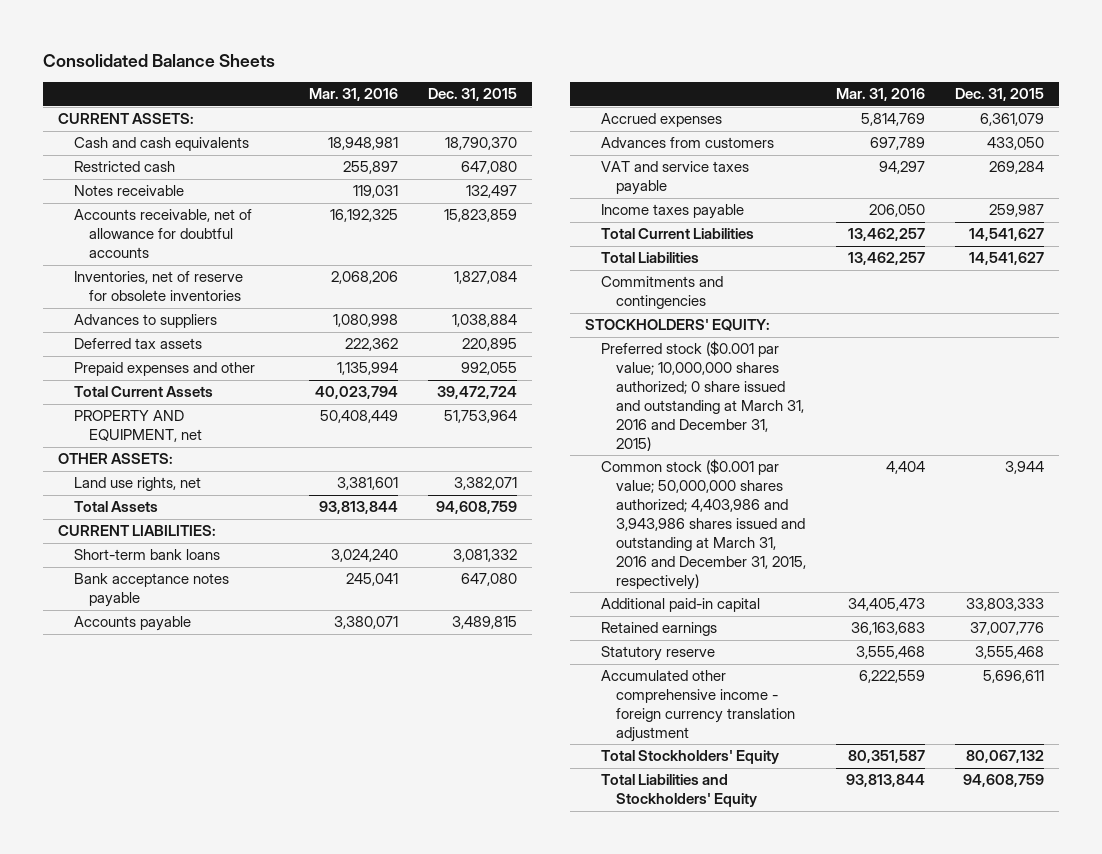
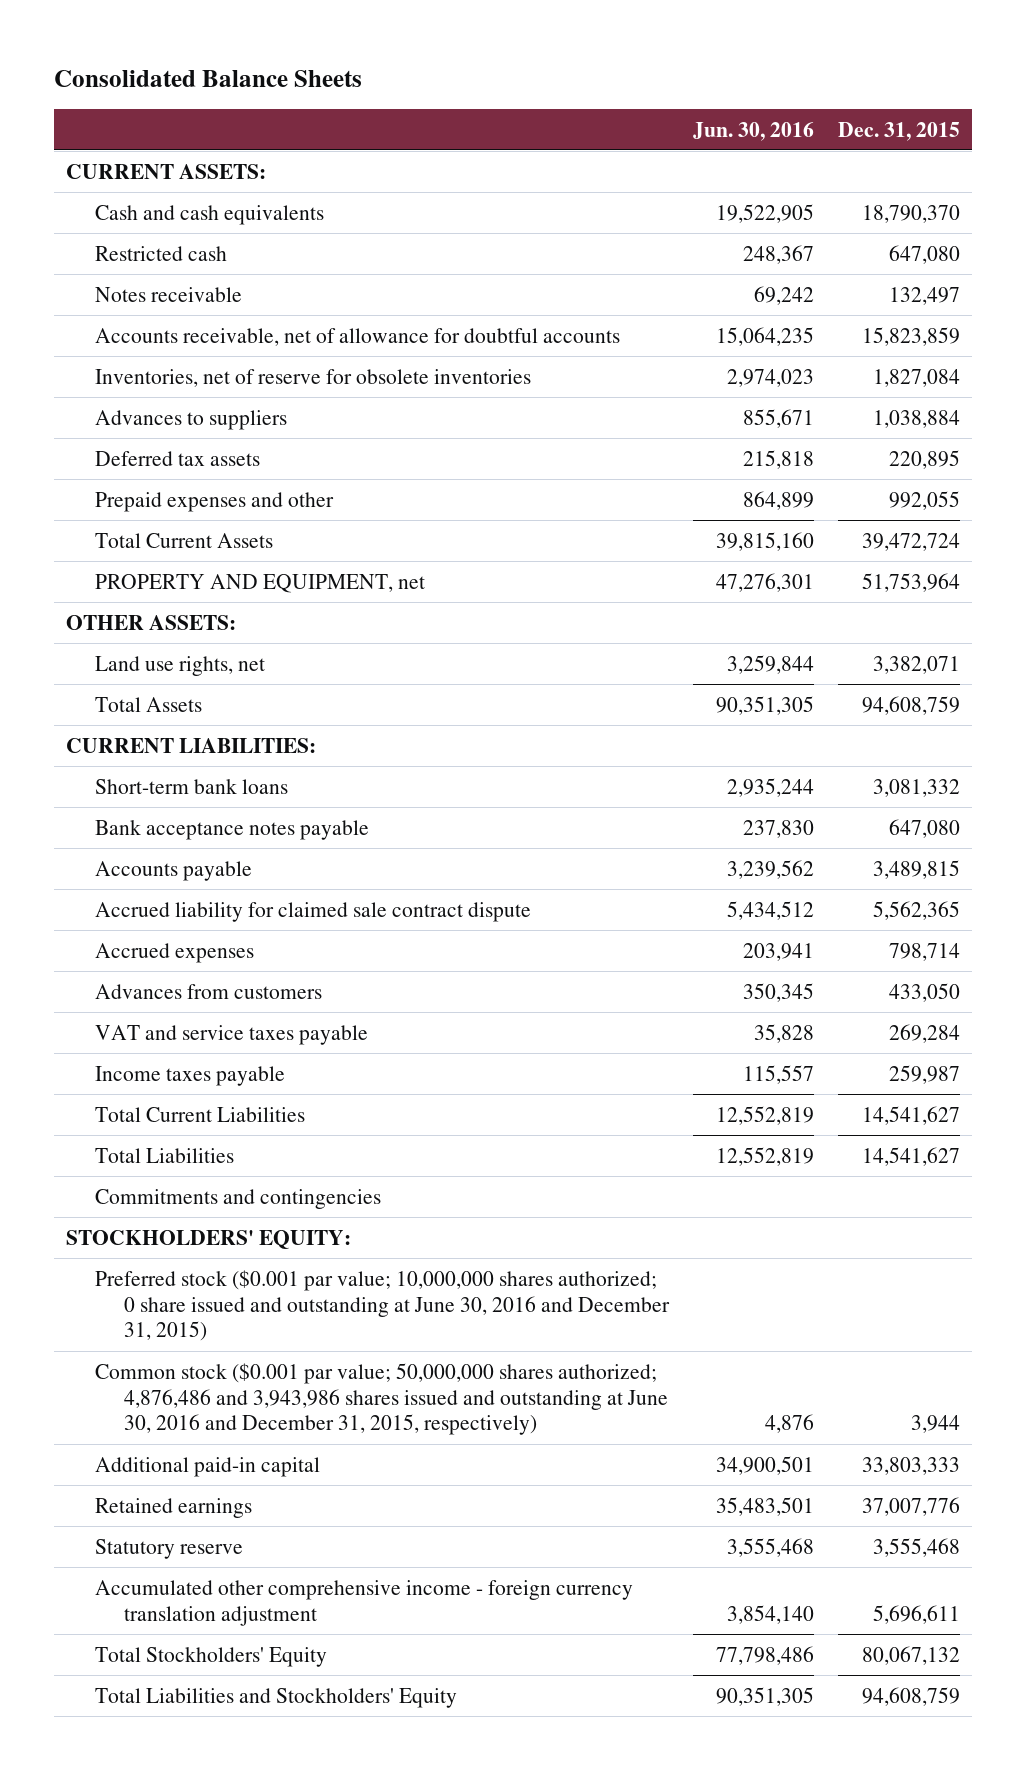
[309,88,399,102] Mar. 31, 2016 -> none
none -> [692,121,814,141] Jun. 30, 2016
none -> [94,901,531,922] Accrued liability for claimed sale contract dispute
[980,113,1045,127] 6,361,079 -> [889,942,961,961] 798,714
[600,341,805,451] Preferred stock ($0.001 par value; 10,000,000 shares authorized; 0 share issued and outstanding at March 31, 2016 and December 31, 2015) -> [94,1269,670,1342] Preferred stock ($0.001 par value; 10,000,000 shares authorized; 0 share issued and outstanding at June 30, 2016 and December 31, 2015)
[600,459,807,590] Common stock ($0.001 par value; 50,000,000 shares authorized; 4,403,986 and 3,943,986 shares issued and outstanding at March 31, 2016 and December 31, 2015, respectively) -> [94,1362,668,1436] Common stock ($0.001 par value; 50,000,000 shares authorized; 4,876,486 and 3,943,986 shares issued and outstanding at June 30, 2016 and December 31, 2015, respectively)

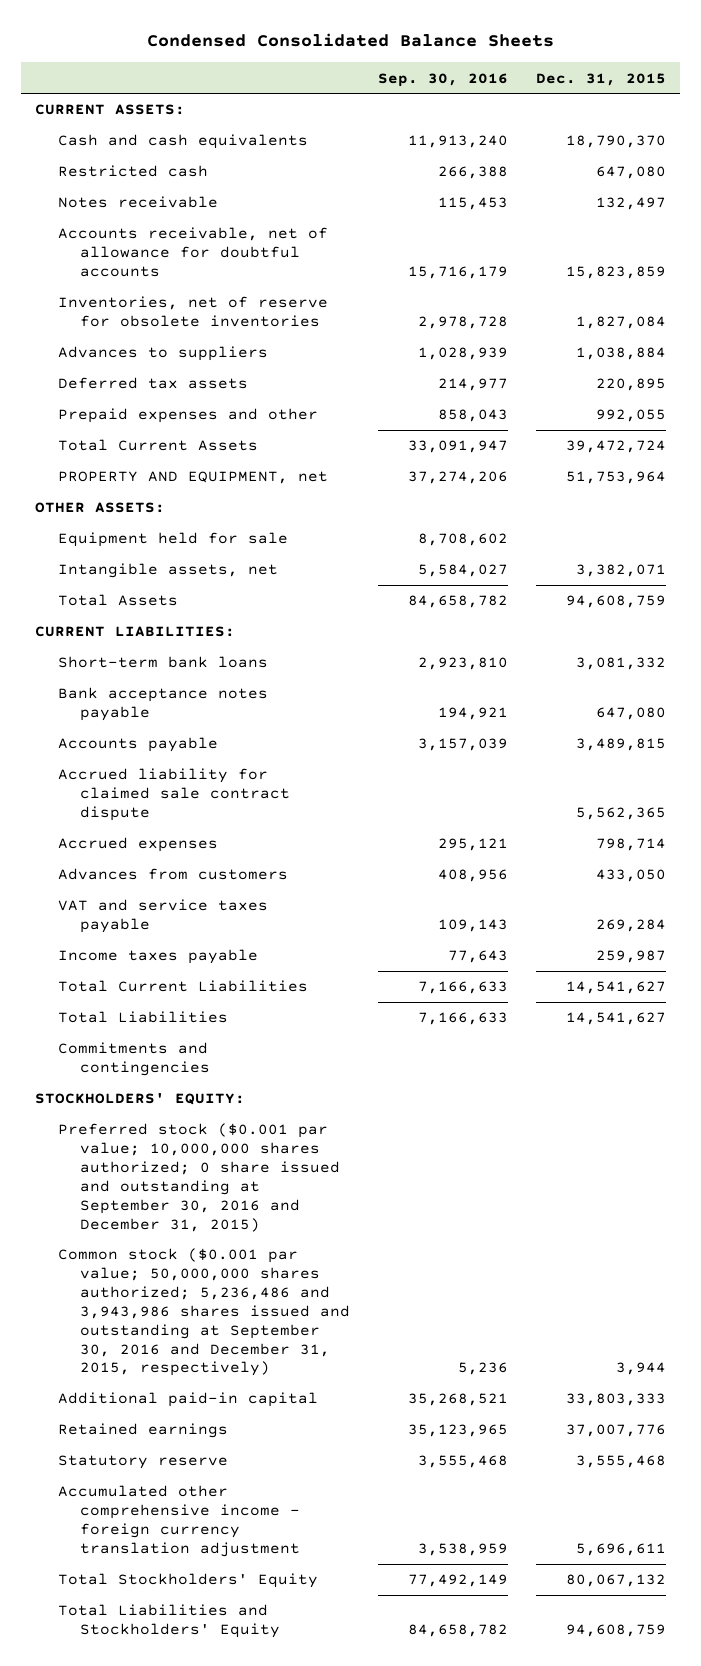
[53,70,362,88] Consolidated Balance Sheets -> [146,33,554,48] Condensed Consolidated Balance Sheets
[692,121,814,141] Jun. 30, 2016 -> none
none -> [377,72,508,87] Sep. 30, 2016
none -> [57,532,288,548] Equipment held for sale
[94,655,265,676] Land use rights, net -> [57,563,278,579] Intangible assets, net
[94,1269,670,1342] Preferred stock ($0.001 par value; 10,000,000 shares authorized; 0 share issued and outstanding at June 30, 2016 and December 31, 2015) -> [57,1123,340,1232] Preferred stock ($0.001 par value; 10,000,000 shares authorized; 0 share issued and outstanding at September 30, 2016 and December 31, 2015)
[94,1362,668,1436] Common stock ($0.001 par value; 50,000,000 shares authorized; 4,876,486 and 3,943,986 shares issued and outstanding at June 30, 2016 and December 31, 2015, respectively) -> [57,1248,350,1377] Common stock ($0.001 par value; 50,000,000 shares authorized; 5,236,486 and 3,943,986 shares issued and outstanding at September 30, 2016 and December 31, 2015, respectively)

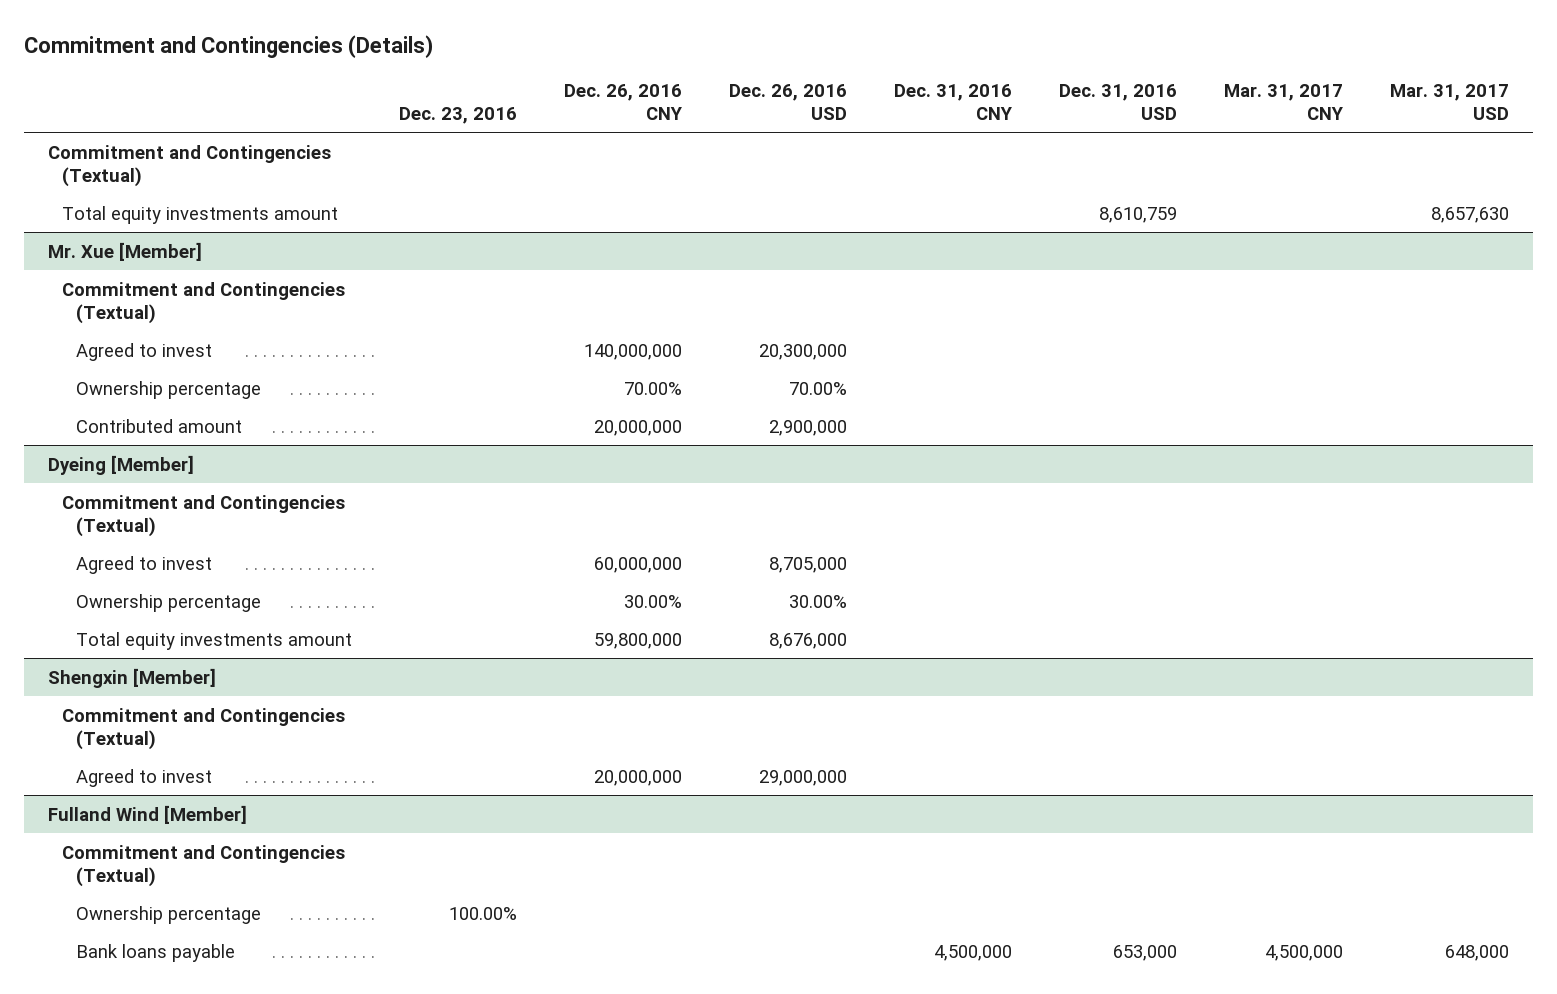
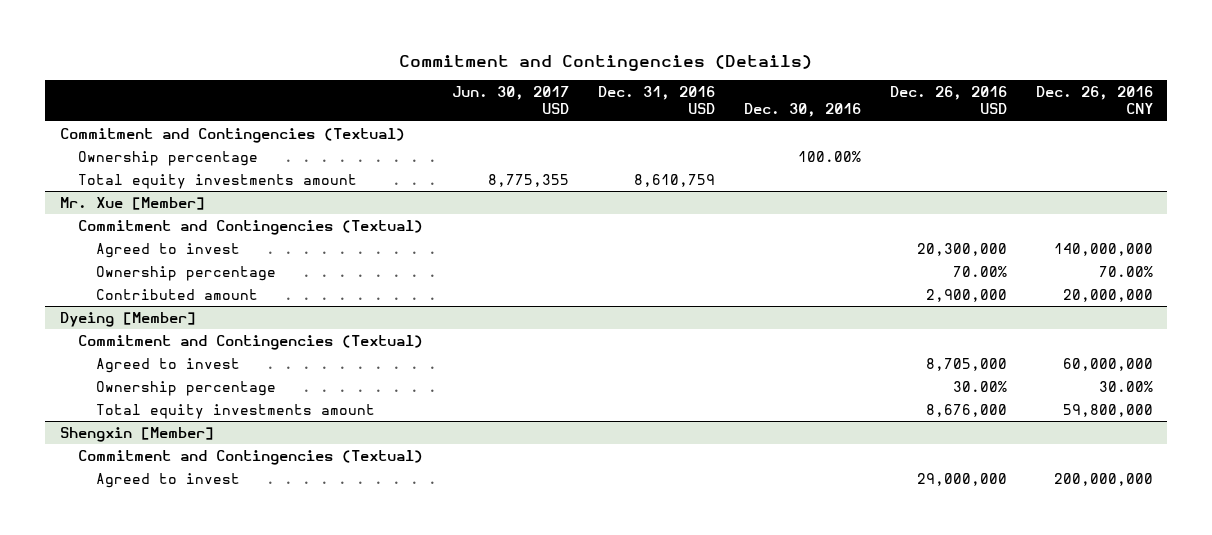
[398,106,517,124] Dec. 23, 2016 -> none
[894,83,1013,120] Dec. 31, 2016 CNY -> none
[1224,83,1344,120] Mar. 31, 2017 CNY -> none
[1390,83,1510,120] Mar. 31, 2017 USD -> none
none -> [451,86,569,115] Jun. 30, 2017 USD
none -> [743,103,861,118] Dec. 30, 2016
none -> [77,150,258,166] Ownership percentage
[47,804,247,824] Fulland Wind [Member] -> none
[61,844,345,887] Commitment and Contingencies (Textual) -> none
[75,905,261,924] Ownership percentage -> none
[75,943,235,962] Bank loans payable -> none
[593,769,682,786] 20,000,000 -> [1053,472,1153,486] 200,000,000

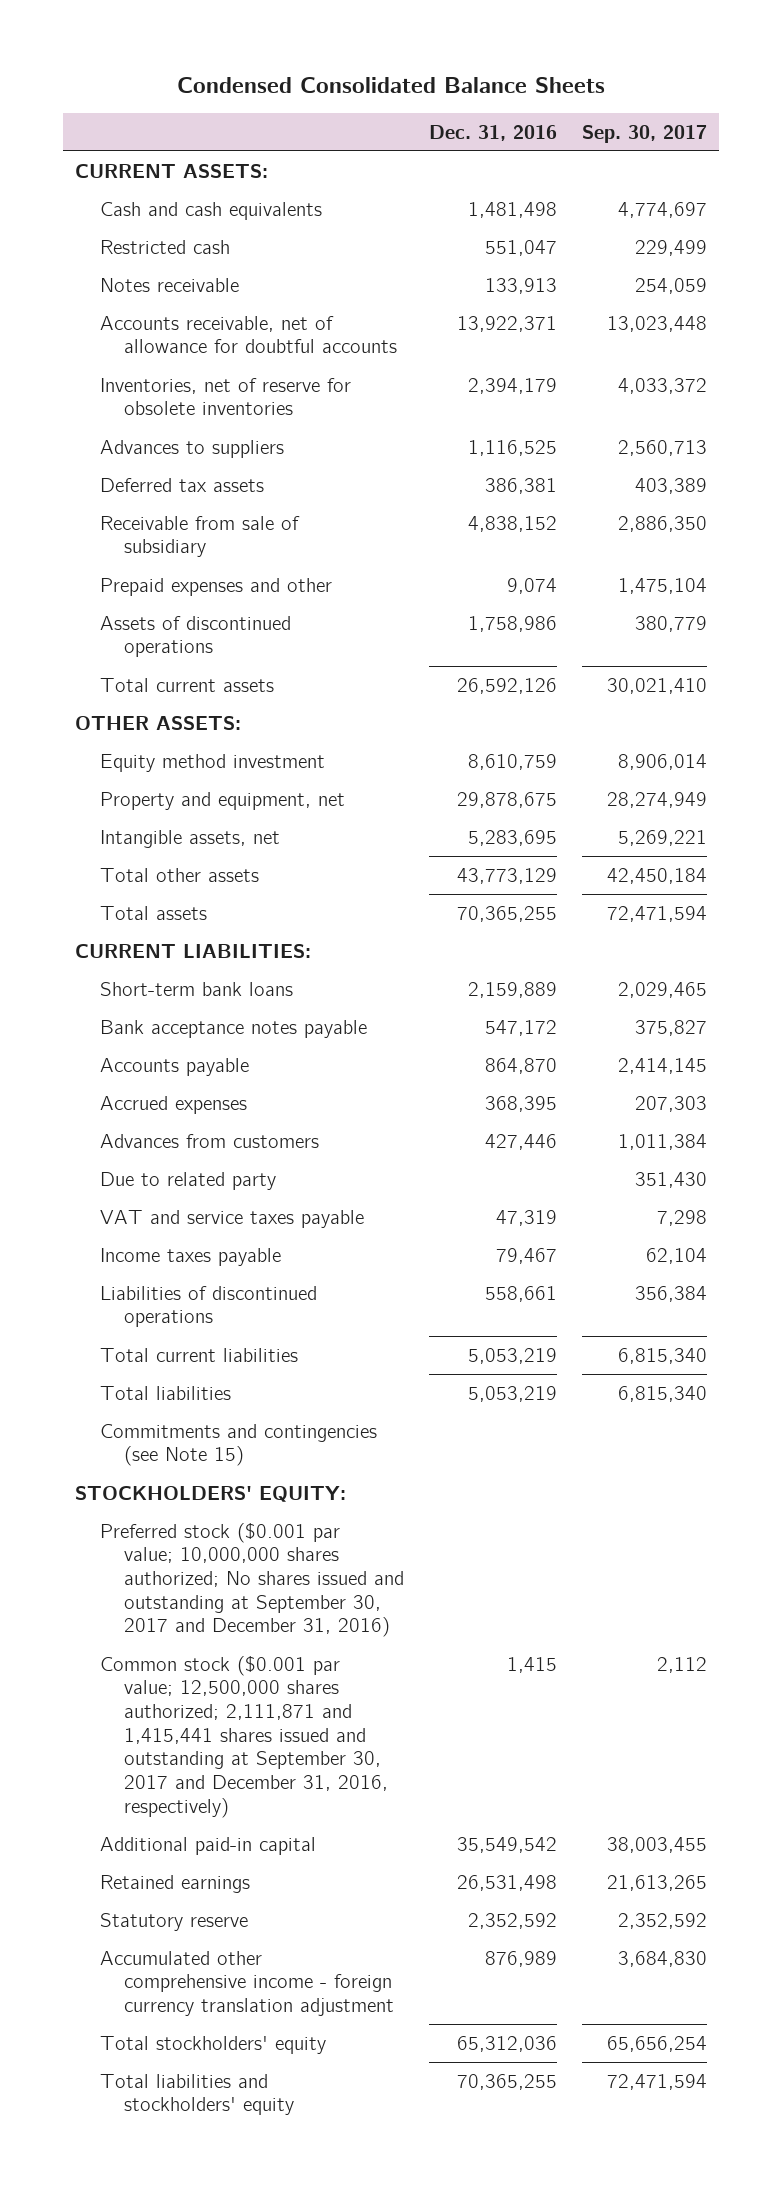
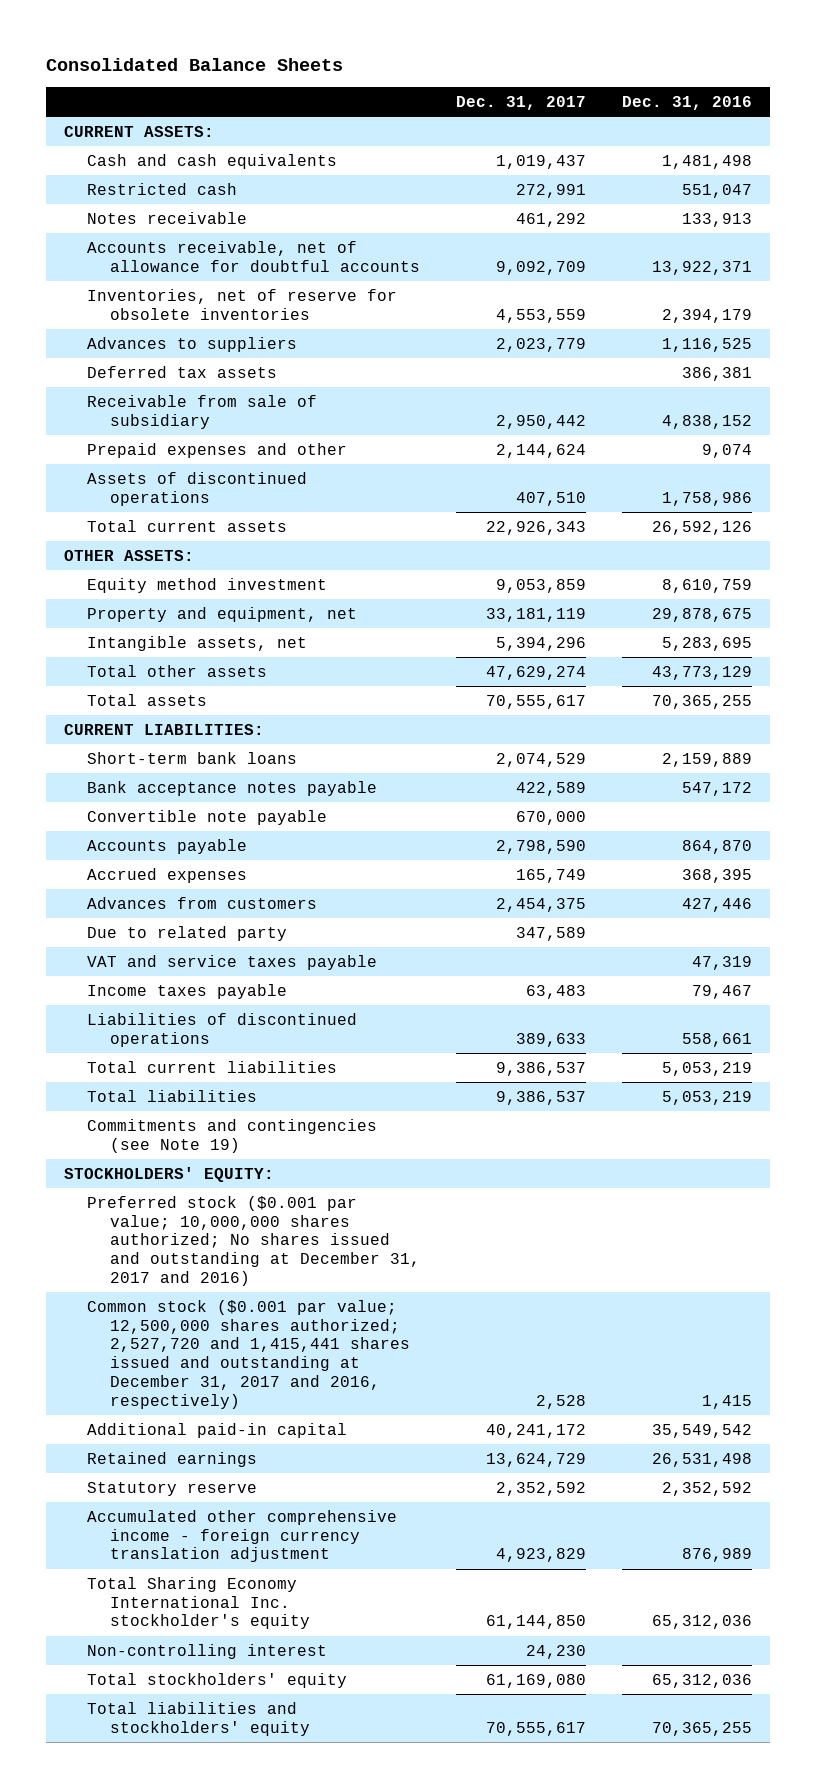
[177,77,606,94] Condensed Consolidated Balance Sheets -> [45,57,343,71] Consolidated Balance Sheets
[581,124,707,143] Sep. 30, 2017 -> none
none -> [455,95,586,110] Dec. 31, 2017
none -> [86,810,327,826] Convertible note payable
[99,1423,377,1467] Commitments and contingencies (see Note 15) -> [86,1119,377,1153] Commitments and contingencies (see Note 19)
[99,1522,405,1638] Preferred stock ($0.001 par value; 10,000,000 shares authorized; No shares issued and outstanding at September 30, 2017 and December 31, 2016) -> [86,1196,420,1286] Preferred stock ($0.001 par value; 10,000,000 shares authorized; No shares issued and outstanding at December 31, 2017 and 2016)
[99,1655,389,1818] Common stock ($0.001 par value; 12,500,000 shares authorized; 2,111,871 and 1,415,441 shares issued and outstanding at September 30, 2017 and December 31, 2016, respectively) -> [86,1300,410,1409] Common stock ($0.001 par value; 12,500,000 shares authorized; 2,527,720 and 1,415,441 shares issued and outstanding at December 31, 2017 and 2016, respectively)
none -> [86,1577,310,1630] Total Sharing Economy International Inc. stockholder's equity
none -> [86,1644,327,1660] Non-controlling interest

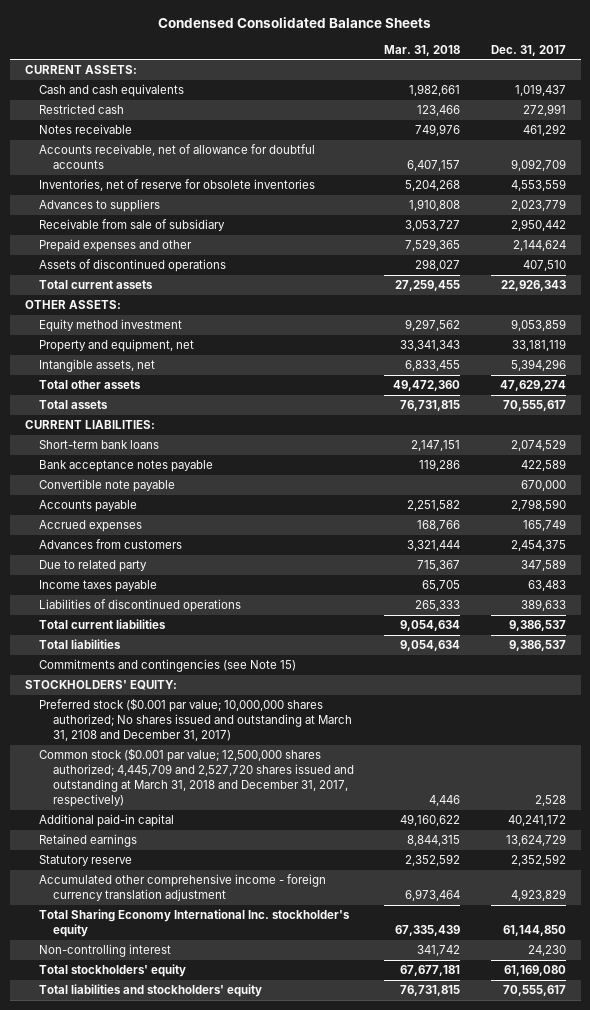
[45,57,343,71] Consolidated Balance Sheets -> [158,16,432,28] Condensed Consolidated Balance Sheets
[621,95,752,110] Dec. 31, 2016 -> none
none -> [384,44,461,56] Mar. 31, 2018
[86,366,277,379] Deferred tax assets -> none
[86,955,377,971] VAT and service taxes payable -> none
[86,1119,377,1153] Commitments and contingencies (see Note 19) -> [38,659,296,673] Commitments and contingencies (see Note 15)
[86,1196,420,1286] Preferred stock ($0.001 par value; 10,000,000 shares authorized; No shares issued and outstanding at December 31, 2017 and 2016) -> [38,698,352,742] Preferred stock ($0.001 par value; 10,000,000 shares authorized; No shares issued and outstanding at March 31, 2108 and December 31, 2017)
[86,1300,410,1409] Common stock ($0.001 par value; 12,500,000 shares authorized; 2,527,720 and 1,415,441 shares issued and outstanding at December 31, 2017 and 2016, respectively) -> [38,748,354,807] Common stock ($0.001 par value; 12,500,000 shares authorized; 4,445,709 and 2,527,720 shares issued and outstanding at March 31, 2018 and December 31, 2017, respectively)

